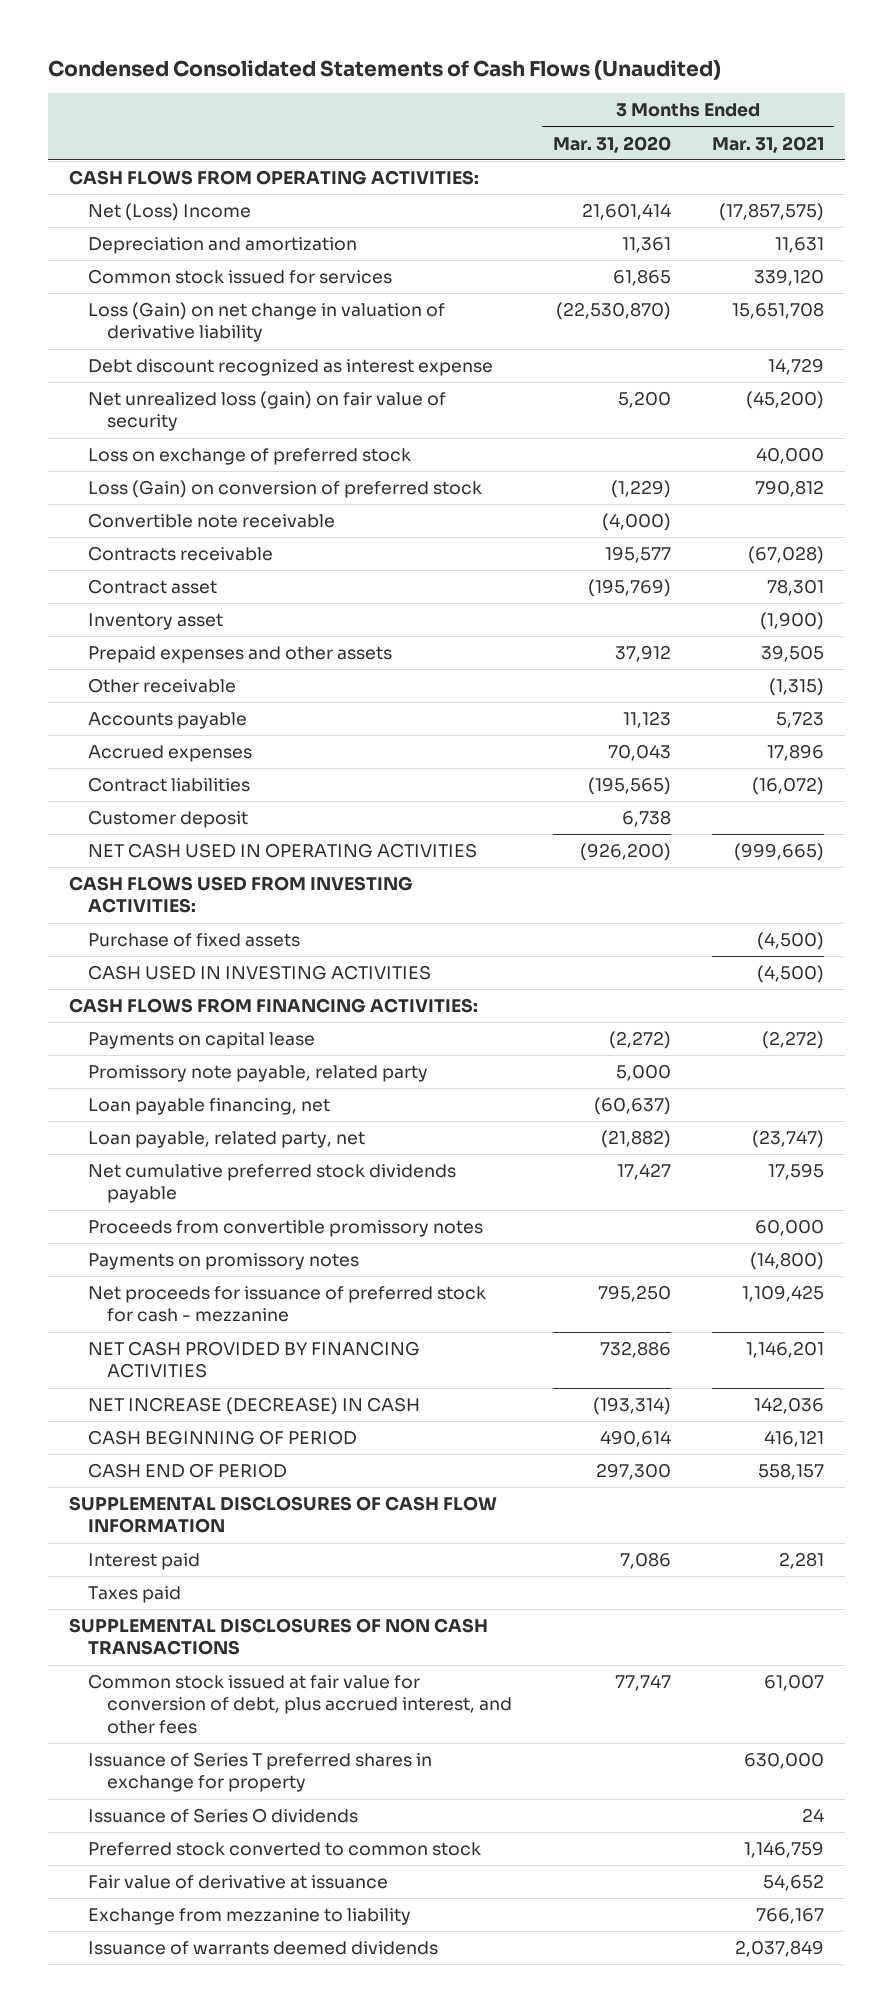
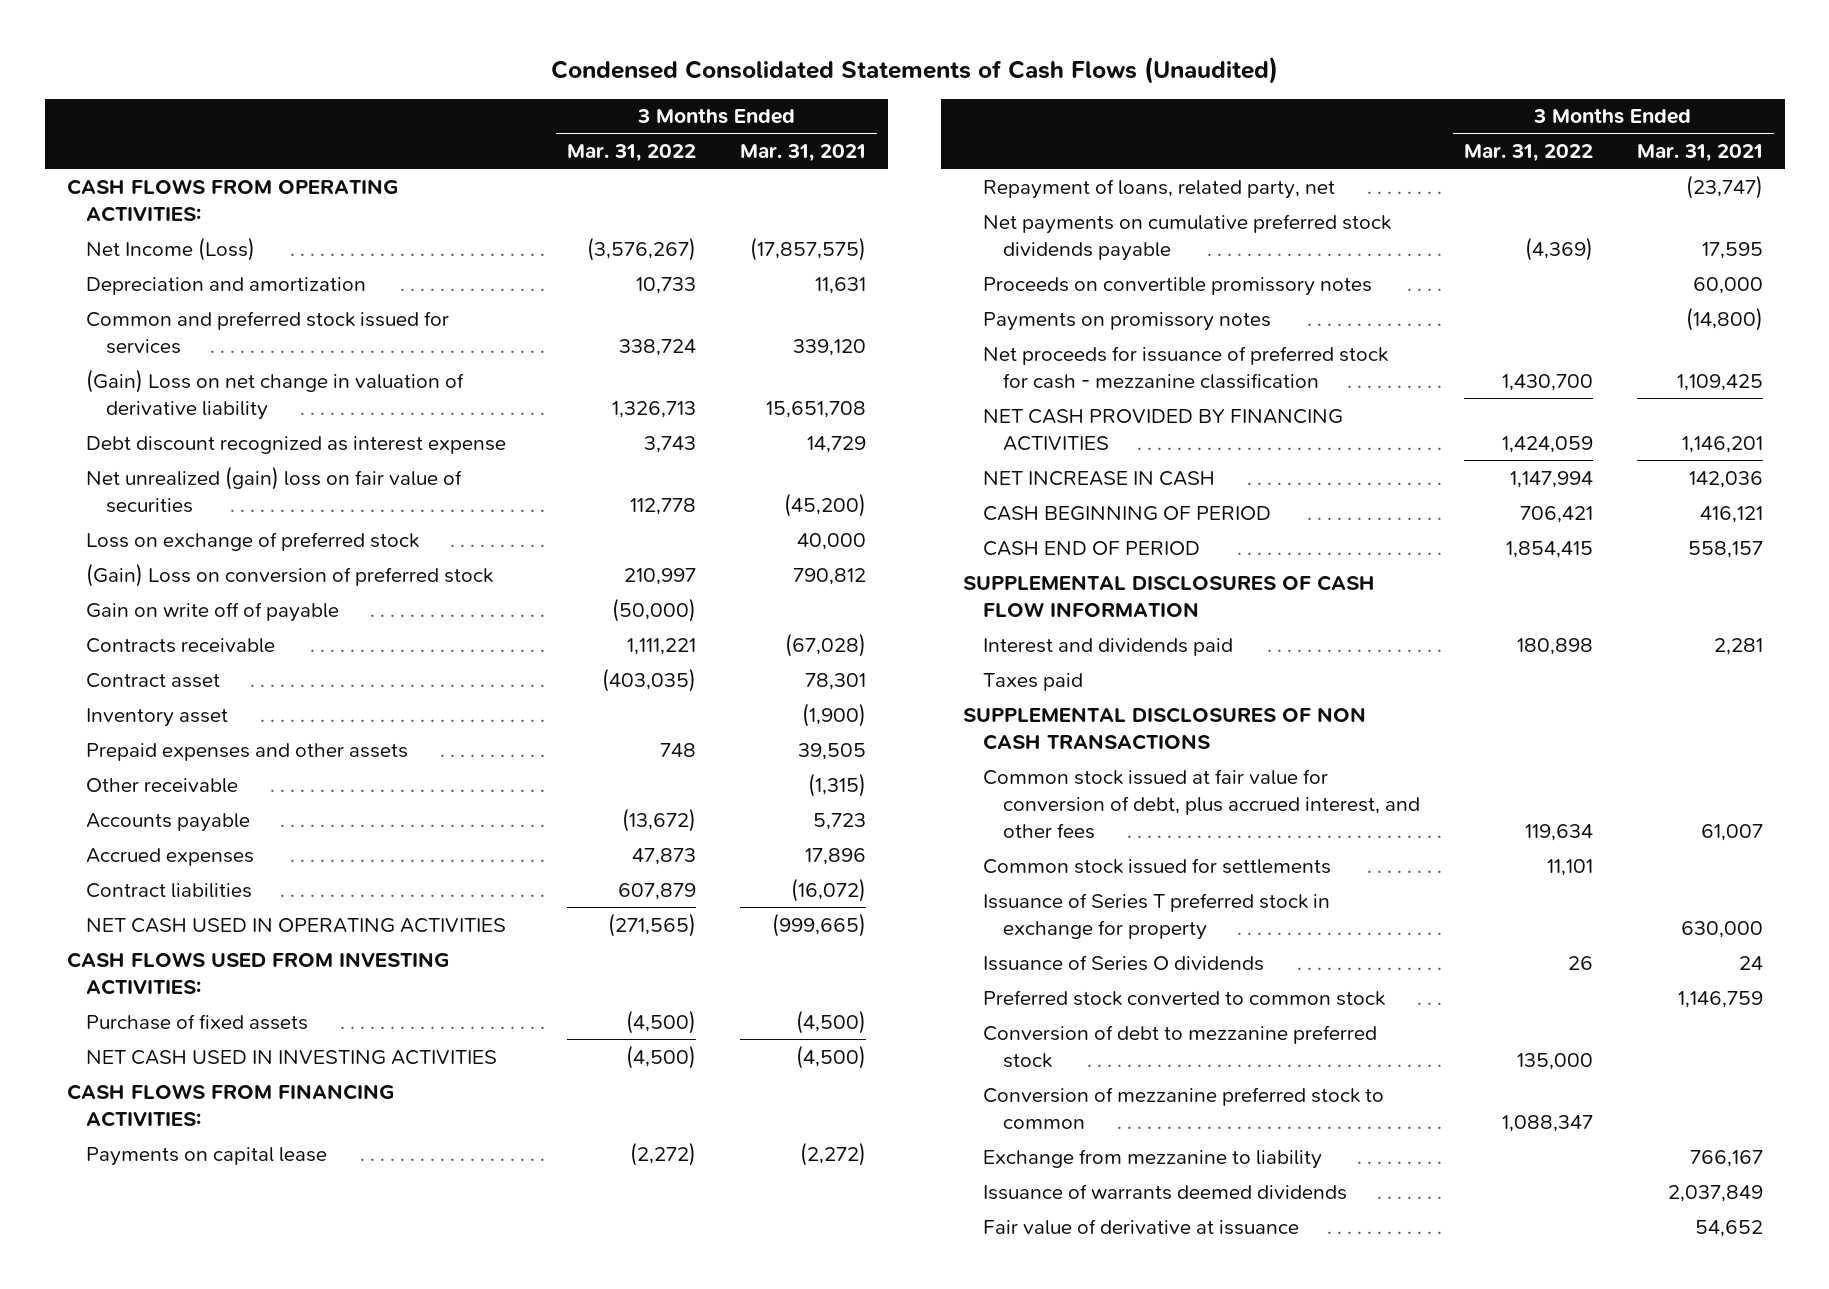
[552,135,671,153] Mar. 31, 2020 -> none
none -> [566,144,696,163] Mar. 31, 2022
[87,203,251,222] Net (Loss) Income -> [86,236,256,261] Net Income (Loss)
[87,269,392,285] Common stock issued for services -> [86,310,450,354] Common and preferred stock issued for services
[87,302,445,343] Loss (Gain) on net change in valuation of derivative liability -> [86,368,465,420] (Gain) Loss on net change in valuation of derivative liability
[87,391,446,432] Net unrealized loss (gain) on fair value of security -> [86,465,463,513] Net unrealized (gain) loss on fair value of securities
[87,513,335,529] Convertible note receivable -> none
[87,480,482,499] Loss (Gain) on conversion of preferred stock -> [86,562,494,587] (Gain) Loss on conversion of preferred stock
none -> [86,601,340,622] Gain on write off of payable
[87,810,248,829] Customer deposit -> none
[87,965,431,981] CASH USED IN INVESTING ACTIVITIES -> [86,1049,498,1065] NET CASH USED IN INVESTING ACTIVITIES
[87,1065,428,1083] Promissory note payable, related party -> none
[87,1098,330,1116] Loan payable financing, net -> none
[87,1131,365,1149] Loan payable, related party, net -> [982,178,1335,199] Repayment of loans, related party, net
[87,1164,456,1204] Net cumulative preferred stock dividends payable -> [982,213,1391,261] Net payments on cumulative preferred stock dividends payable
[87,1220,483,1238] Proceeds from convertible promissory notes -> [982,276,1372,296] Proceeds on convertible promissory notes
[87,1286,486,1323] Net proceeds for issuance of preferred stock for cash - mezzanine -> [982,345,1388,389] Net proceeds for issuance of preferred stock for cash - mezzanine classification
[87,1397,420,1416] NET INCREASE (DECREASE) IN CASH -> [982,470,1215,486] NET INCREASE IN CASH
[87,1553,200,1571] Interest paid -> [982,637,1233,656] Interest and dividends paid
none -> [982,857,1331,874] Common stock issued for settlements
[87,1752,432,1793] Issuance of Series T preferred shares in exchange for property -> [982,892,1330,940] Issuance of Series T preferred stock in exchange for property
none -> [982,1024,1377,1068] Conversion of debt to mezzanine preferred stock
none -> [982,1086,1384,1129] Conversion of mezzanine preferred stock to common
[87,1875,388,1890] Fair value of derivative at issuance -> [982,1218,1299,1235] Fair value of derivative at issuance

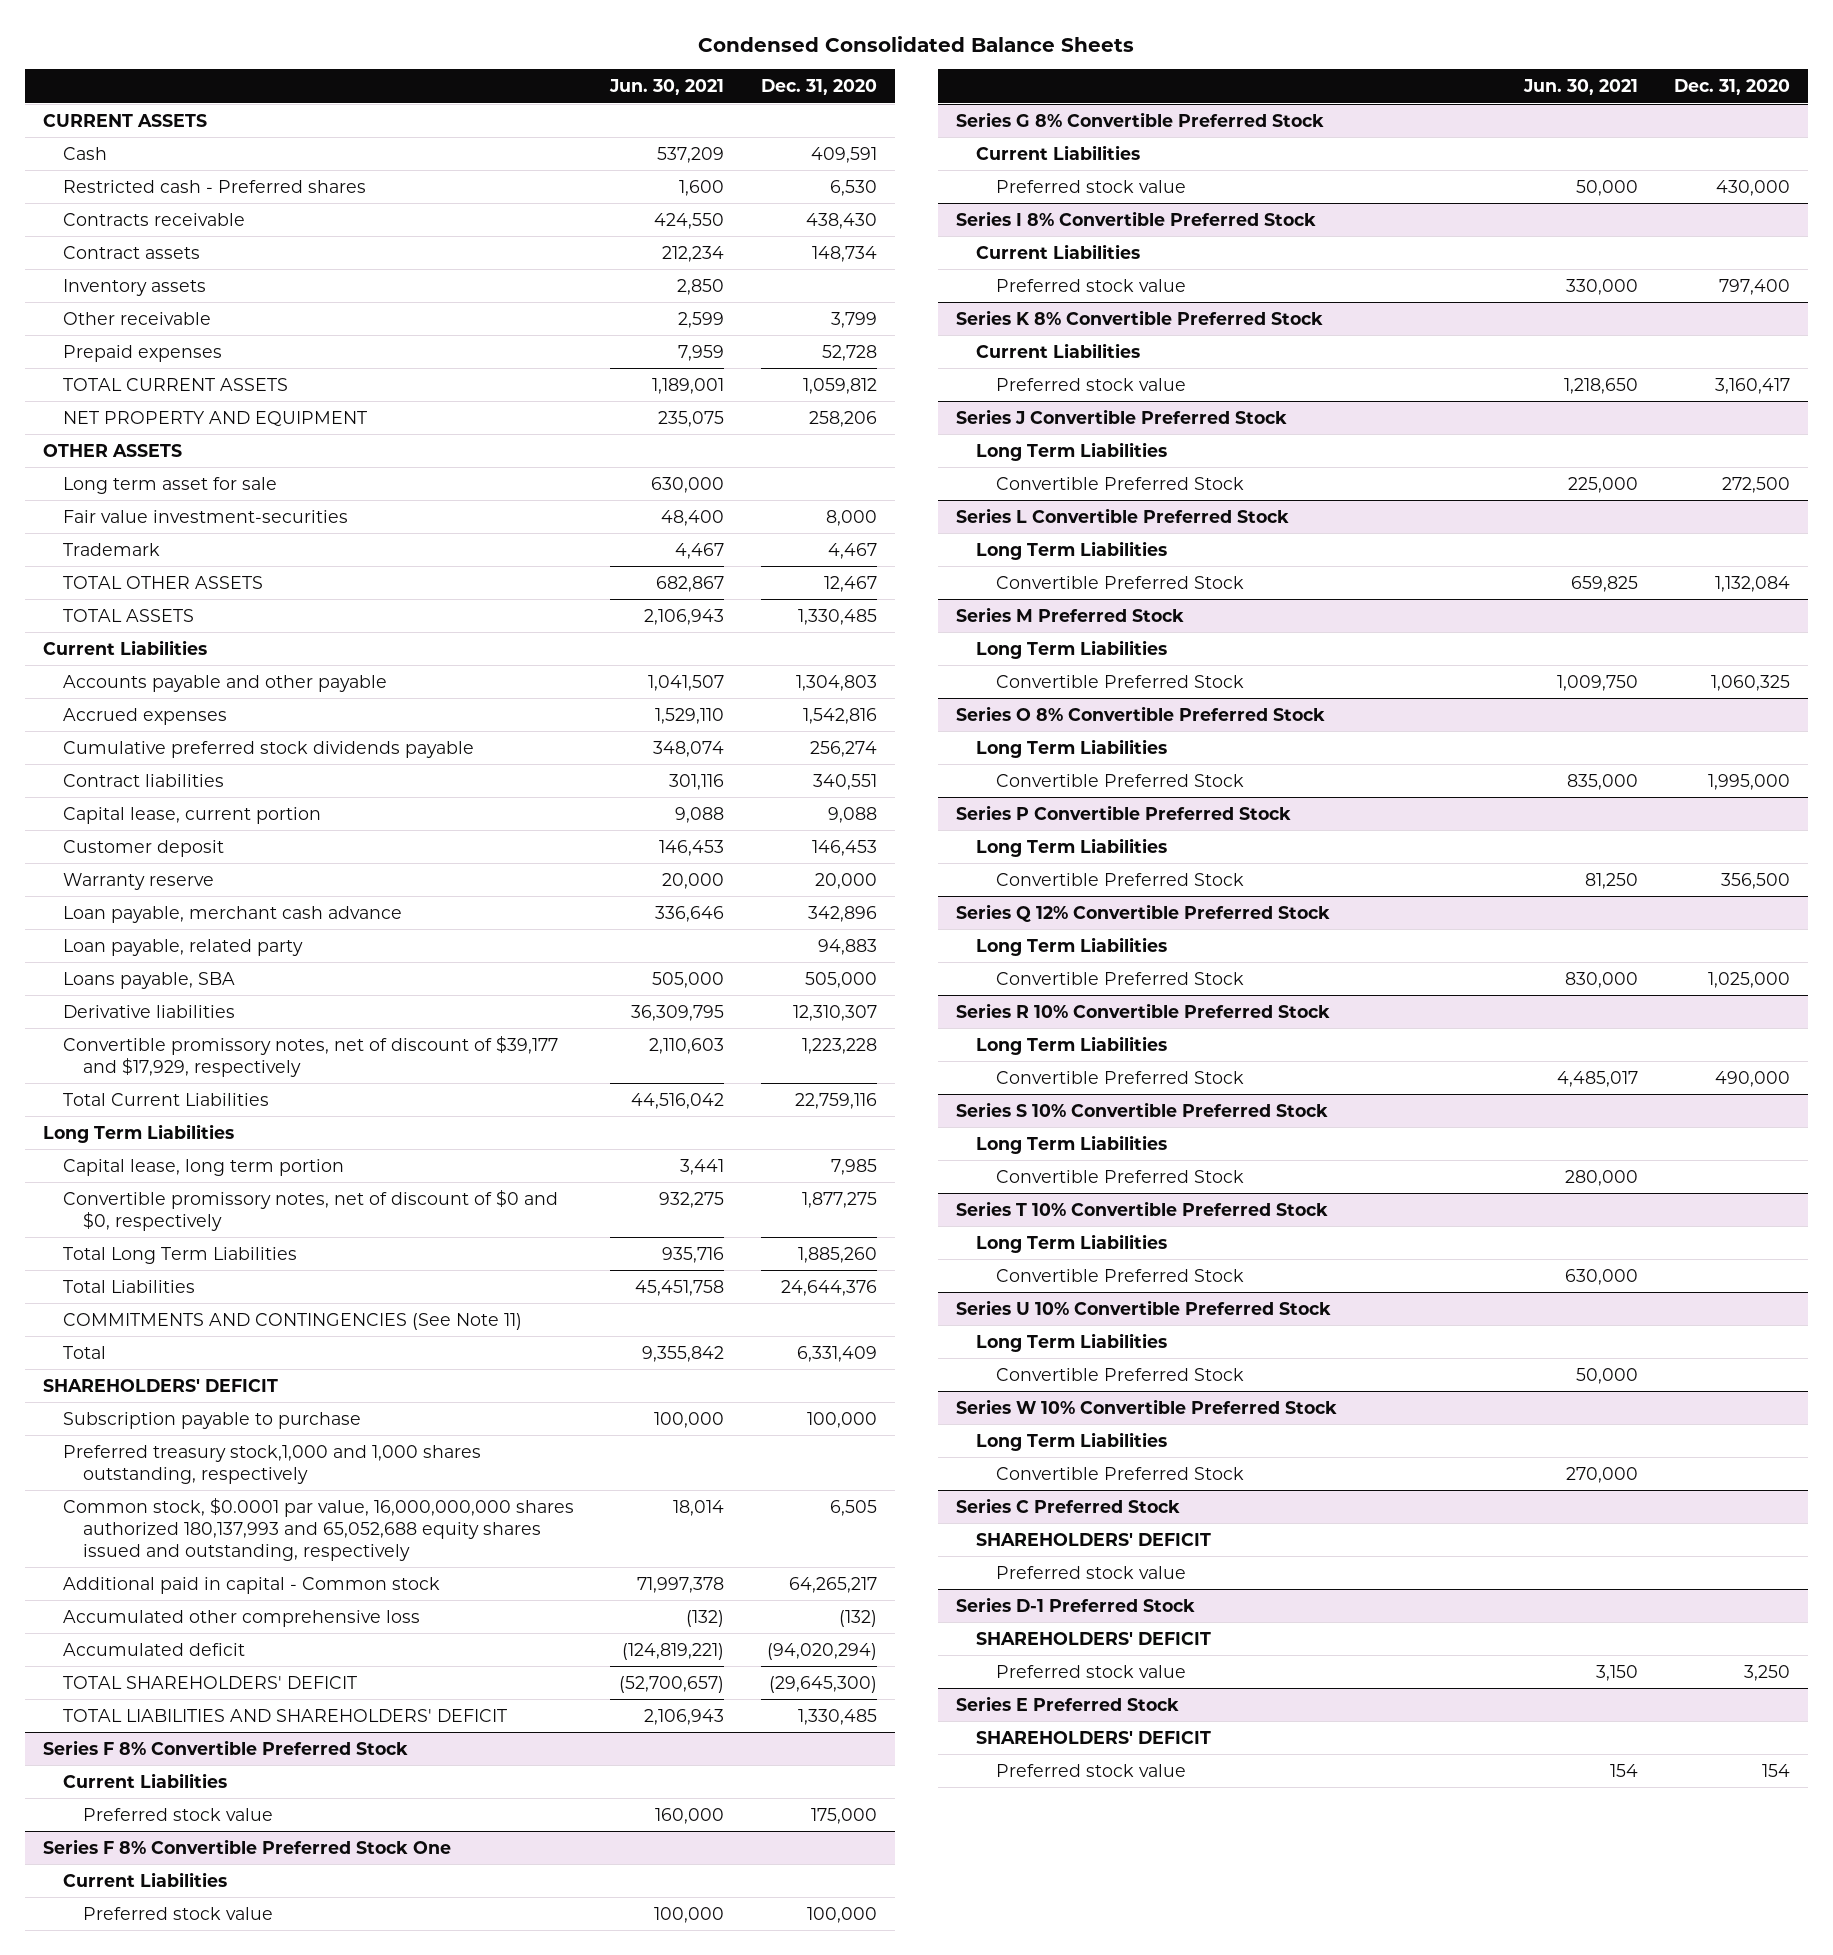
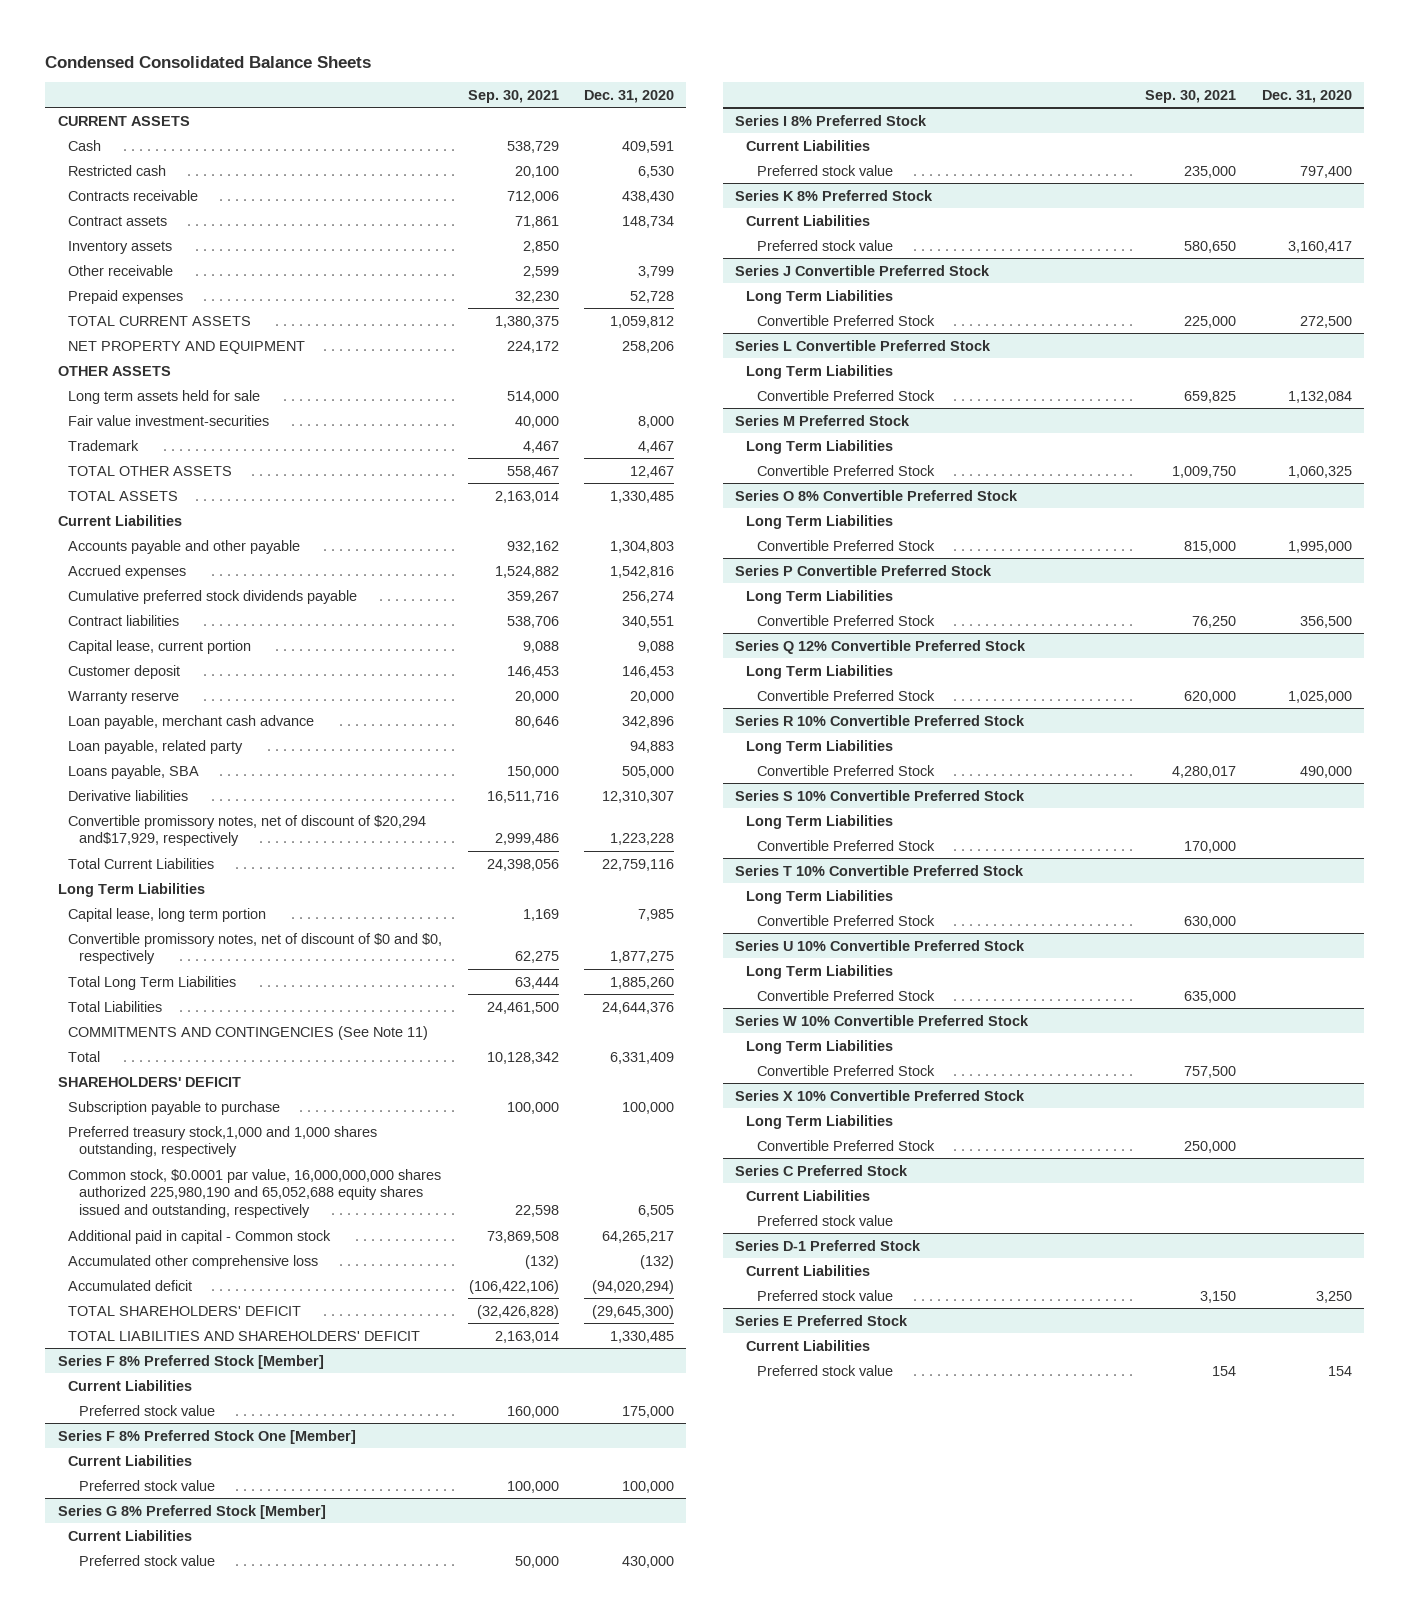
[609,78,725,95] Jun. 30, 2021 -> none
none -> [467,89,559,103] Sep. 30, 2021
[62,179,366,193] Restricted cash - Preferred shares -> [68,164,167,176] Restricted cash
[62,476,277,494] Long term asset for sale -> [68,389,261,404] Long term assets held for sale
[62,1035,558,1077] Convertible promissory notes, net of discount of $39,177 and $17,929, respectively -> [68,814,427,847] Convertible promissory notes, net of discount of $20,294 and$17,929, respectively
[62,1497,574,1561] Common stock, $0.0001 par value, 16,000,000,000 shares authorized 180,137,993 and 65,052,688 equity shares issued and outstanding, respectively -> [68,1168,442,1219] Common stock, $0.0001 par value, 16,000,000,000 shares authorized 225,980,190 and 65,052,688 equity shares issued and outstanding, respectively
[42,1739,408,1755] Series F 8% Convertible Preferred Stock -> [57,1354,324,1369] Series F 8% Preferred Stock [Member]
[42,1838,451,1854] Series F 8% Convertible Preferred Stock One -> [57,1429,356,1444] Series F 8% Preferred Stock One [Member]
[956,111,1325,127] Series G 8% Convertible Preferred Stock -> [57,1504,326,1519] Series G 8% Preferred Stock [Member]
[956,210,1317,226] Series I 8% Convertible Preferred Stock -> [735,114,928,126] Series I 8% Preferred Stock
[956,309,1324,325] Series K 8% Convertible Preferred Stock -> [735,189,934,201] Series K 8% Preferred Stock
none -> [735,1089,1026,1101] Series X 10% Convertible Preferred Stock
none -> [746,1114,894,1129] Long Term Liabilities
none -> [757,1139,936,1151] Convertible Preferred Stock
[976,1532,1212,1546] SHAREHOLDERS' DEFICIT -> none
none -> [746,1189,871,1201] Current Liabilities
[976,1631,1212,1645] SHAREHOLDERS' DEFICIT -> none
none -> [746,1264,871,1276] Current Liabilities
[976,1730,1212,1744] SHAREHOLDERS' DEFICIT -> none
none -> [746,1339,871,1351] Current Liabilities

